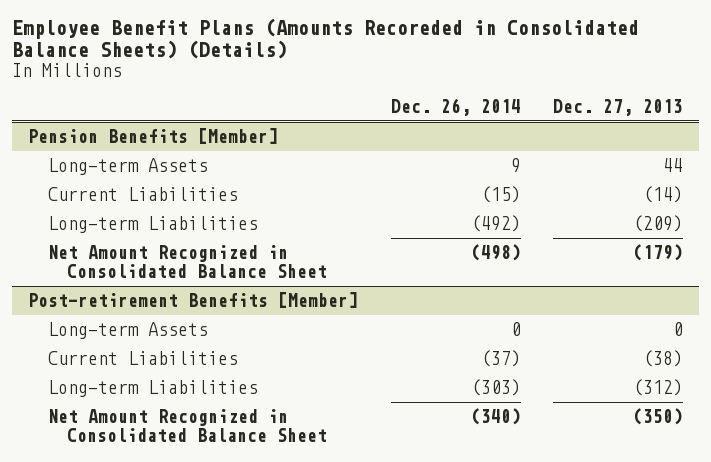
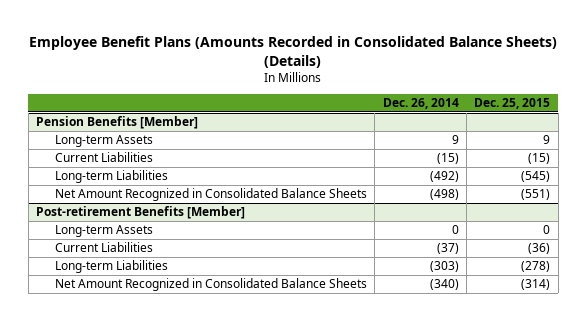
[12,17,640,60] Employee Benefit Plans (Amounts Recoreded in Consolidated Balance Sheets) (Details) -> [29,36,558,68] Employee Benefit Plans (Amounts Recorded in Consolidated Balance Sheets) (Details)
[552,98,683,116] Dec. 27, 2013 -> none
none -> [474,98,551,110] Dec. 25, 2015
[47,245,327,278] Net Amount Recognized in Consolidated Balance Sheet -> [54,188,367,202] Net Amount Recognized in Consolidated Balance Sheets
[47,409,327,442] Net Amount Recognized in Consolidated Balance Sheet -> [54,278,367,292] Net Amount Recognized in Consolidated Balance Sheets

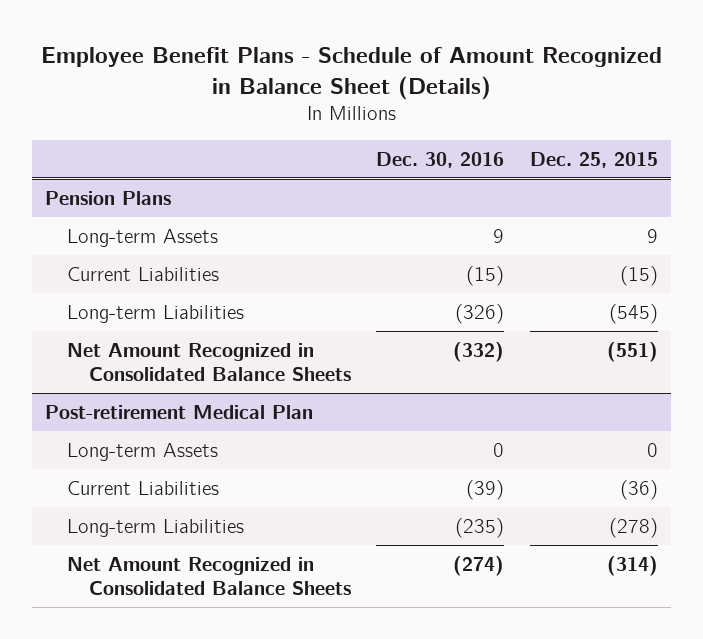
[29,36,558,68] Employee Benefit Plans (Amounts Recorded in Consolidated Balance Sheets) (Details) -> [40,46,662,100] Employee Benefit Plans - Schedule of Amount Recognized in Balance Sheet (Details)
[382,98,459,110] Dec. 26, 2014 -> none
none -> [376,151,505,168] Dec. 30, 2016
[36,116,199,130] Pension Benefits [Member] -> [44,190,171,205] Pension Plans
[36,206,246,220] Post-retirement Benefits [Member] -> [44,404,313,419] Post-retirement Medical Plan

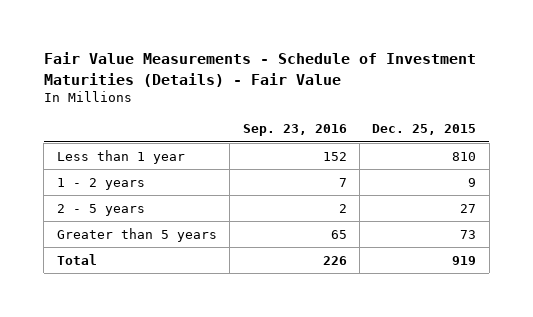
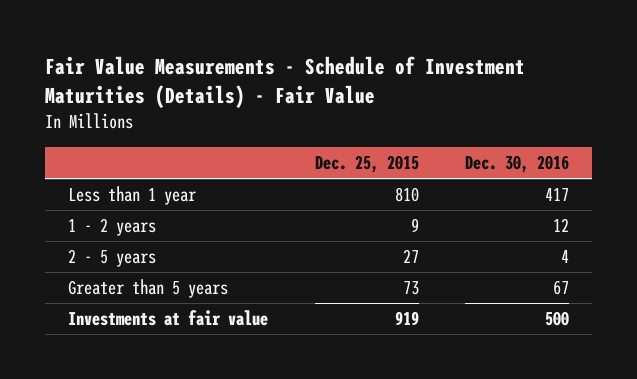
[242,124,347,137] Sep. 23, 2016 -> none
none -> [464,155,569,174] Dec. 30, 2016
[56,253,97,265] Total -> [68,310,269,327] Investments at fair value

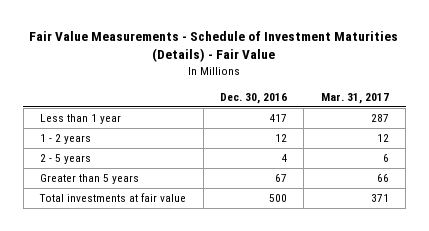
[314,155,419,174] Dec. 25, 2015 -> none
none -> [320,92,389,104] Mar. 31, 2017
[68,310,269,327] Investments at fair value -> [39,193,187,203] Total investments at fair value

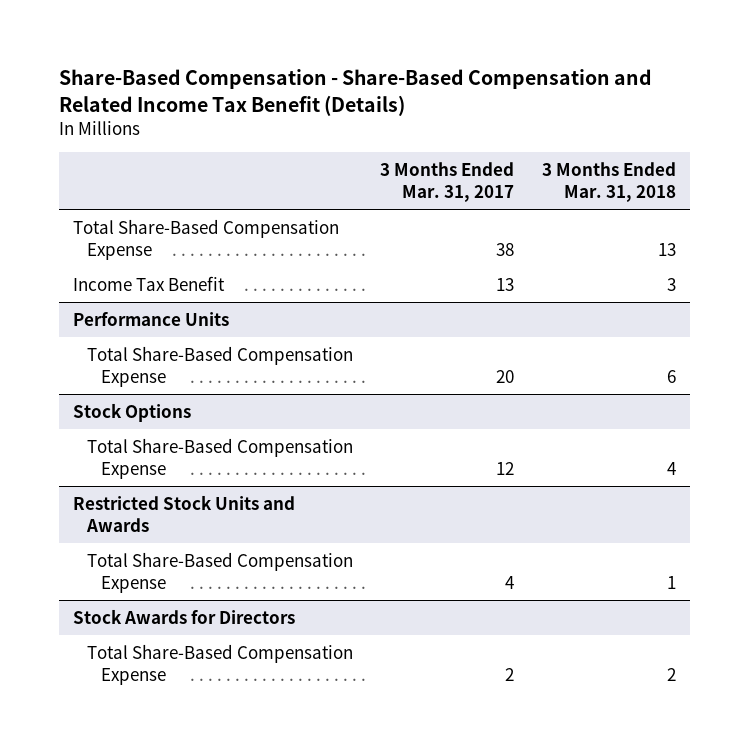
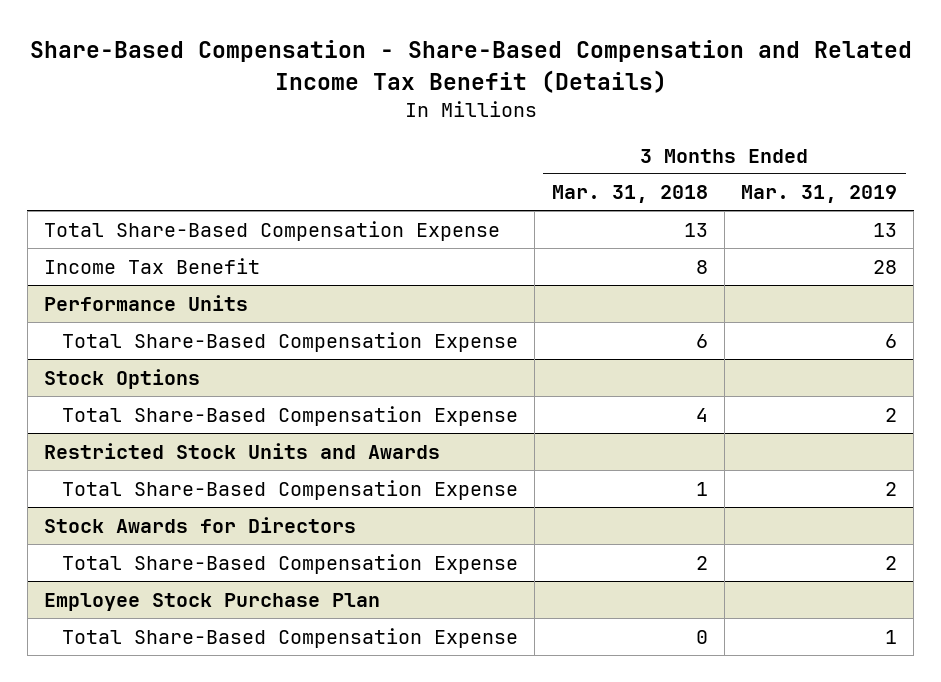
[380,161,515,202] 3 Months Ended Mar. 31, 2017 -> none
none -> [741,185,898,204] Mar. 31, 2019
[666,277,676,291] 3 -> [695,259,708,274] 8
none -> [43,592,380,611] Employee Stock Purchase Plan
none -> [62,627,519,648] Total Share-Based Compensation Expense

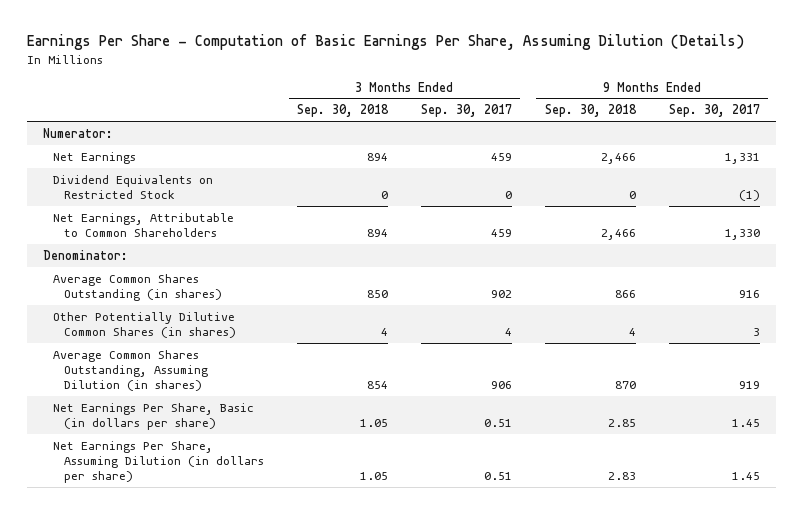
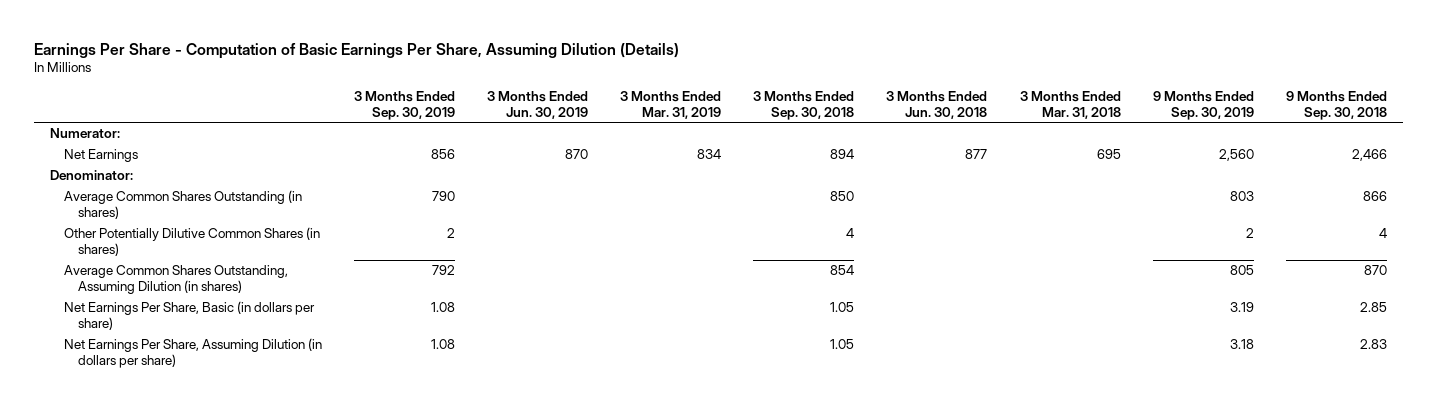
[420,104,512,118] Sep. 30, 2017 -> none
[668,104,760,118] Sep. 30, 2017 -> none
none -> [353,91,455,120] 3 Months Ended Sep. 30, 2019
none -> [487,91,589,119] 3 Months Ended Jun. 30, 2019
none -> [620,91,722,119] 3 Months Ended Mar. 31, 2019
none -> [886,91,988,119] 3 Months Ended Jun. 30, 2018
none -> [1019,91,1121,119] 3 Months Ended Mar. 31, 2018
none -> [1152,91,1254,120] 9 Months Ended Sep. 30, 2019
[53,174,214,200] Dividend Equivalents on Restricted Stock -> none
[53,212,235,238] Net Earnings, Attributable to Common Shareholders -> none

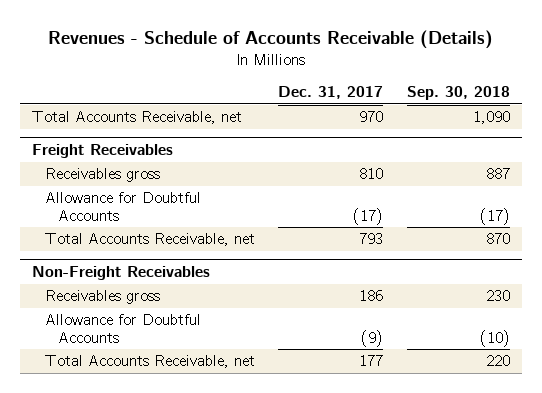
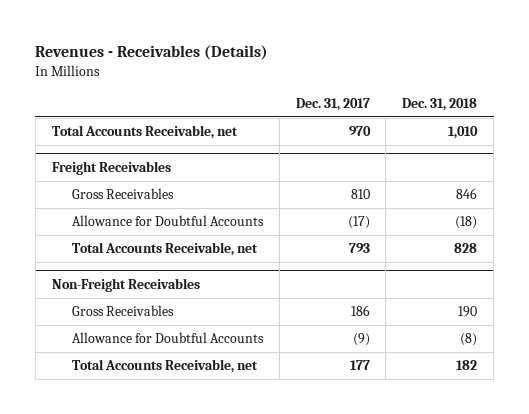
[47,29,493,49] Revenues - Schedule of Accounts Receivable (Details) -> [35,44,269,60] Revenues - Receivables (Details)
[407,86,511,101] Sep. 30, 2018 -> none
none -> [402,97,478,111] Dec. 31, 2018
[44,168,160,183] Receivables gross -> [71,188,174,200] Gross Receivables
[44,290,160,305] Receivables gross -> [71,305,174,317] Gross Receivables

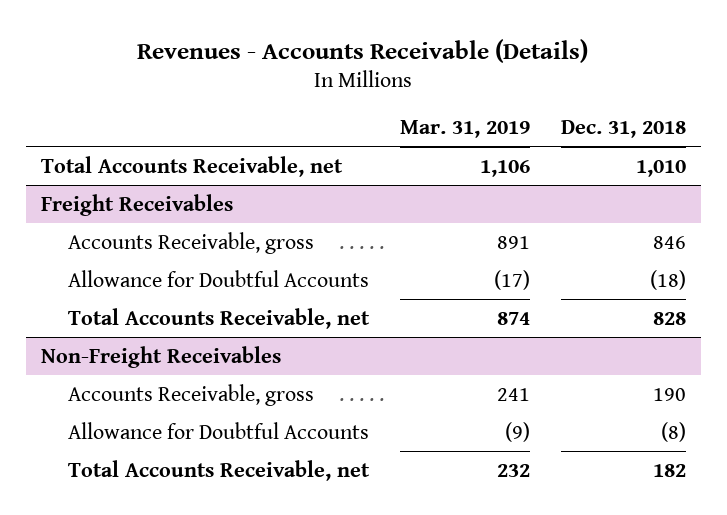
[35,44,269,60] Revenues - Receivables (Details) -> [137,38,589,63] Revenues - Accounts Receivable (Details)
[295,97,370,111] Dec. 31, 2017 -> none
none -> [399,120,530,139] Mar. 31, 2019
[71,188,174,200] Gross Receivables -> [67,231,314,254] Accounts Receivable, gross
[71,305,174,317] Gross Receivables -> [67,383,314,406] Accounts Receivable, gross

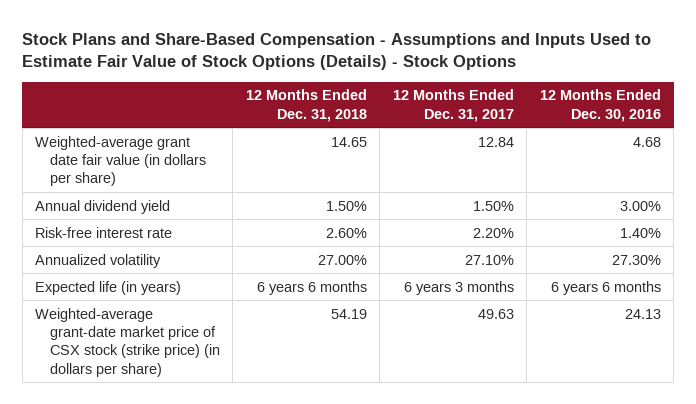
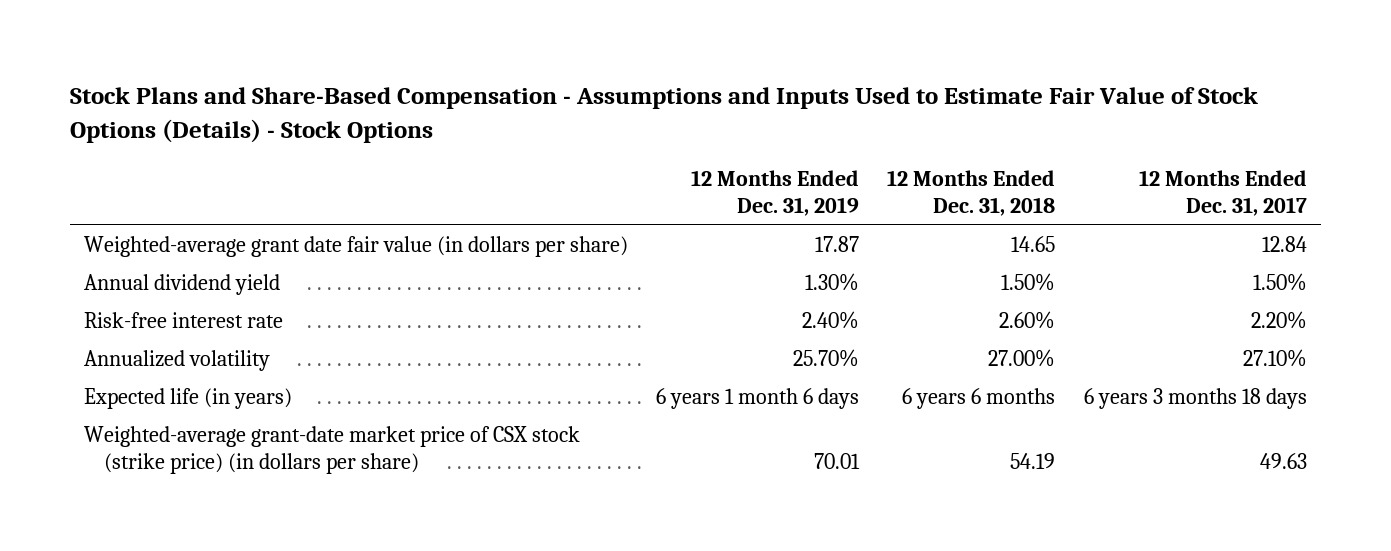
[539,89,661,122] 12 Months Ended Dec. 30, 2016 -> none
none -> [691,170,860,217] 12 Months Ended Dec. 31, 2019
[403,280,514,295] 6 years 3 months -> [1083,388,1307,410] 6 years 3 months 18 days

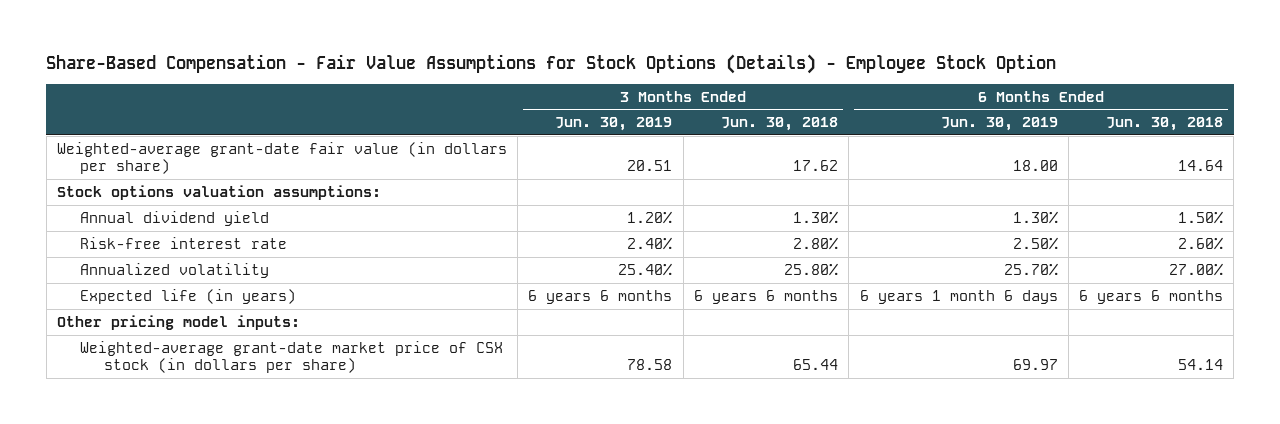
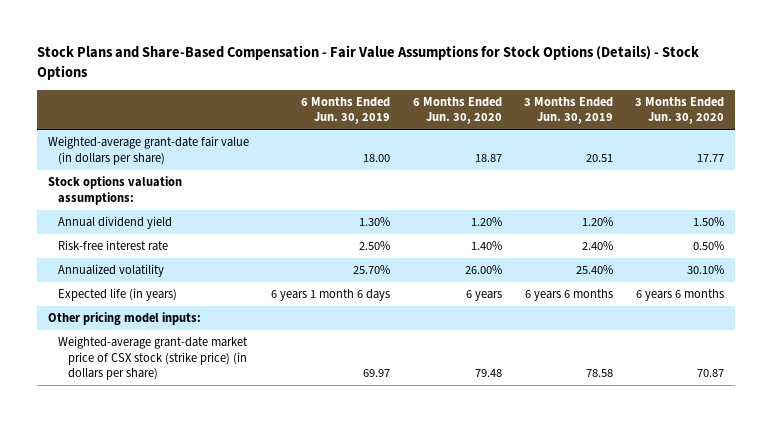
[46,53,1057,74] Share-Based Compensation - Fair Value Assumptions for Stock Options (Details) - Employee Stock Option -> [37,45,700,80] Stock Plans and Share-Based Compensation - Fair Value Assumptions for Stock Options (Details) - Stock Options
[721,117,839,132] Jun. 30, 2018 -> none
[1106,117,1224,132] Jun. 30, 2018 -> none
none -> [412,96,502,125] 6 Months Ended Jun. 30, 2020
none -> [634,96,724,125] 3 Months Ended Jun. 30, 2020
[80,340,504,374] Weighted-average grant-date market price of CSX stock (in dollars per share) -> [58,336,249,381] Weighted-average grant-date market price of CSX stock (strike price) (in dollars per share)

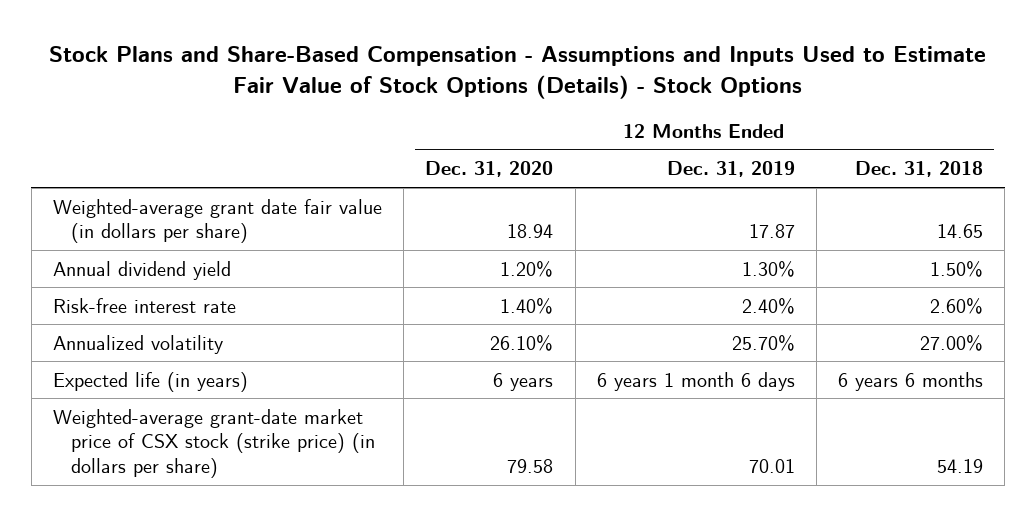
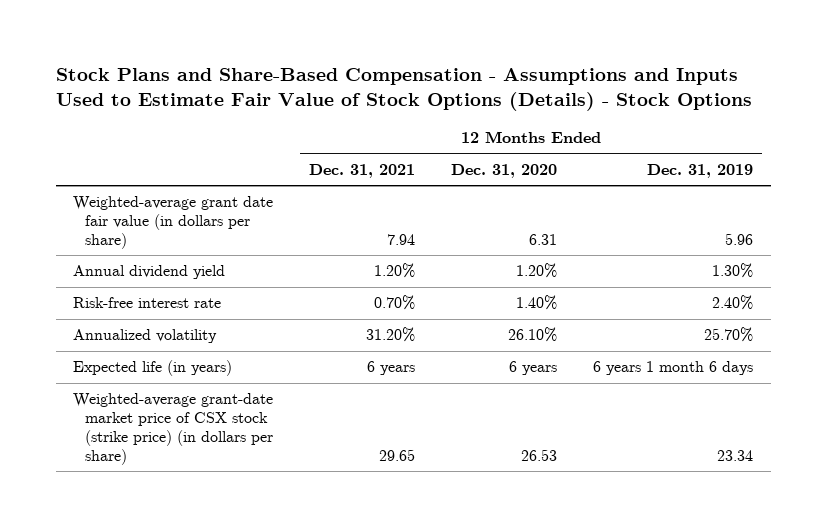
[855,161,984,178] Dec. 31, 2018 -> none
none -> [309,164,416,179] Dec. 31, 2021
[507,224,554,239] 18.94 -> [529,234,558,246] 6.31
[748,224,795,239] 17.87 -> [725,233,754,246] 5.96
[507,459,554,474] 79.58 -> [521,449,558,462] 26.53
[748,459,795,474] 70.01 -> [717,450,754,462] 23.34

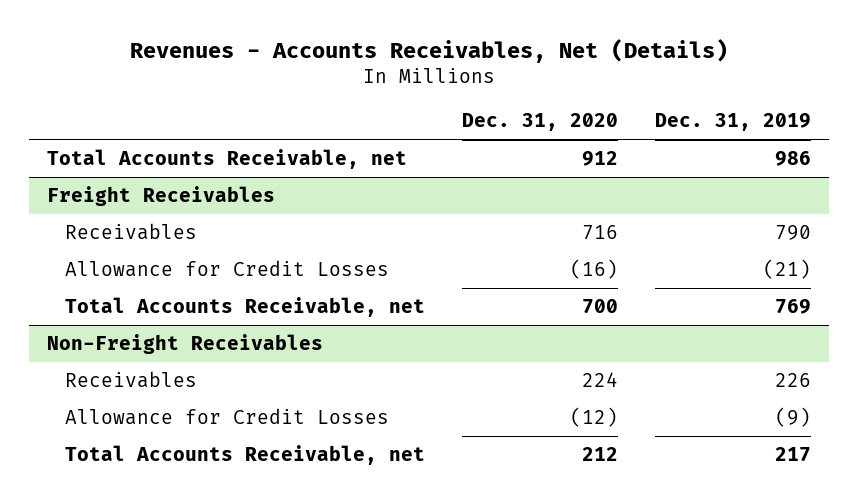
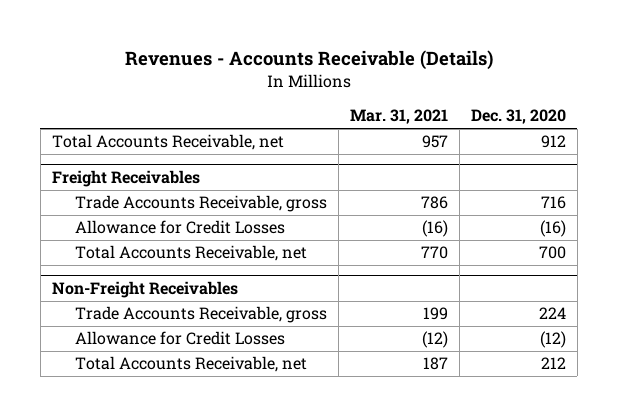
[129,38,728,63] Revenues - Accounts Receivables, Net (Details) -> [124,50,493,71] Revenues - Accounts Receivable (Details)
[655,113,812,132] Dec. 31, 2019 -> none
none -> [349,109,448,125] Mar. 31, 2021
[65,223,198,241] Receivables -> [74,195,327,213] Trade Accounts Receivable, gross
[65,371,198,389] Receivables -> [74,306,327,324] Trade Accounts Receivable, gross

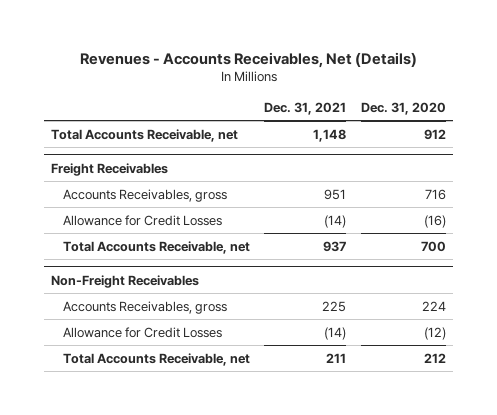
[124,50,493,71] Revenues - Accounts Receivable (Details) -> [79,51,417,68] Revenues - Accounts Receivables, Net (Details)
[349,109,448,125] Mar. 31, 2021 -> none
none -> [264,101,347,115] Dec. 31, 2021
[74,195,327,213] Trade Accounts Receivable, gross -> [62,188,227,202] Accounts Receivables, gross
[74,306,327,324] Trade Accounts Receivable, gross -> [62,300,227,314] Accounts Receivables, gross

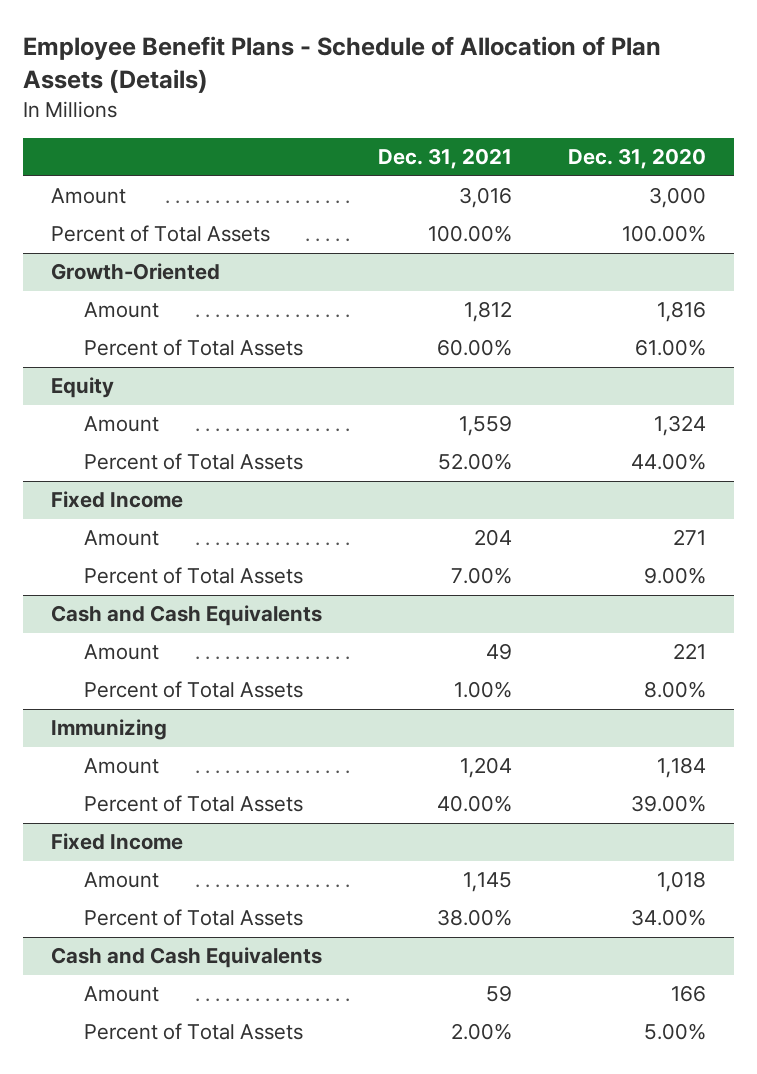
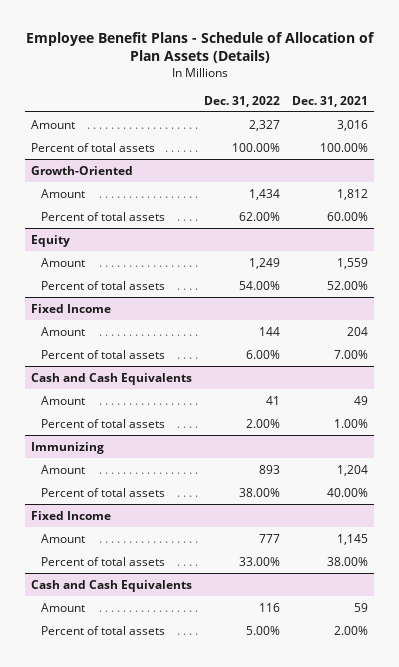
[568,148,707,170] Dec. 31, 2020 -> none
none -> [204,95,281,107] Dec. 31, 2022
[50,225,270,243] Percent of Total Assets -> [30,142,155,152] Percent of total assets
[84,339,304,357] Percent of Total Assets -> [41,211,166,221] Percent of total assets
[84,453,304,471] Percent of Total Assets -> [41,280,166,290] Percent of total assets
[84,567,304,585] Percent of Total Assets -> [41,349,166,359] Percent of total assets
[84,681,304,699] Percent of Total Assets -> [41,418,166,428] Percent of total assets
[84,795,304,813] Percent of Total Assets -> [41,487,166,497] Percent of total assets
[84,909,304,927] Percent of Total Assets -> [41,556,166,566] Percent of total assets
[84,1023,304,1041] Percent of Total Assets -> [41,625,166,635] Percent of total assets

